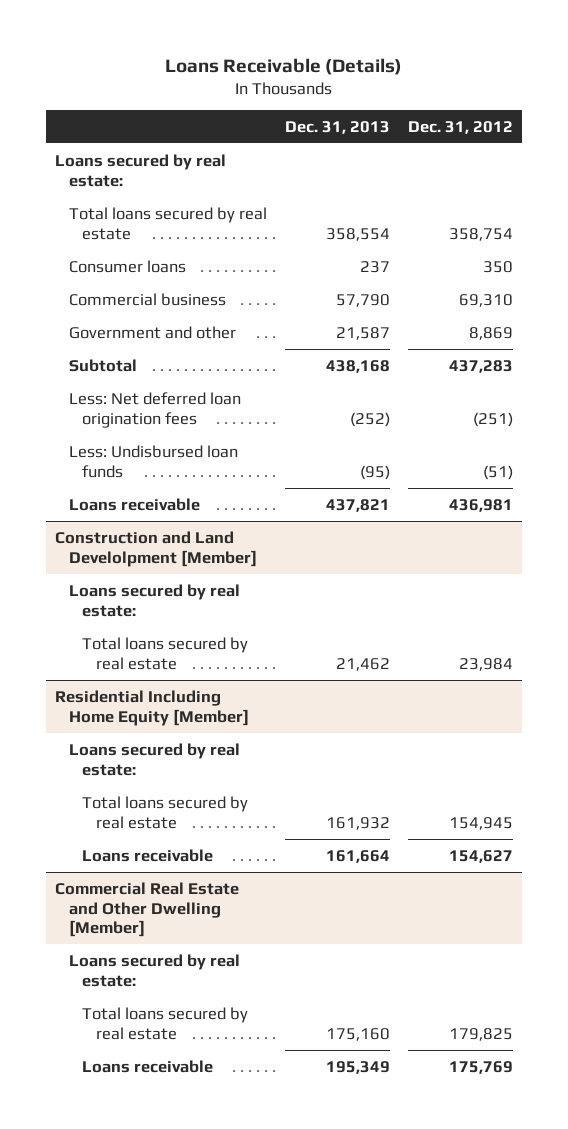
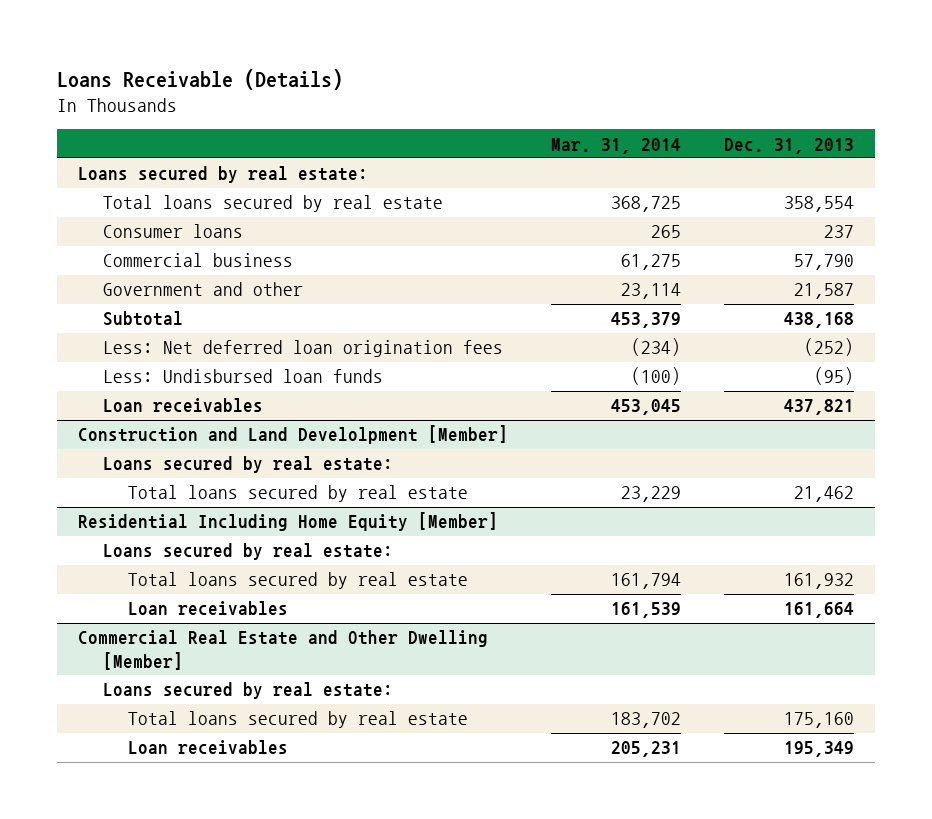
[407,120,513,134] Dec. 31, 2012 -> none
none -> [550,137,681,154] Mar. 31, 2014
[68,497,200,511] Loans receivable -> [103,398,264,414] Loan receivables
[82,848,214,862] Loans receivable -> [128,601,289,617] Loan receivables
[82,1059,214,1073] Loans receivable -> [128,740,289,756] Loan receivables

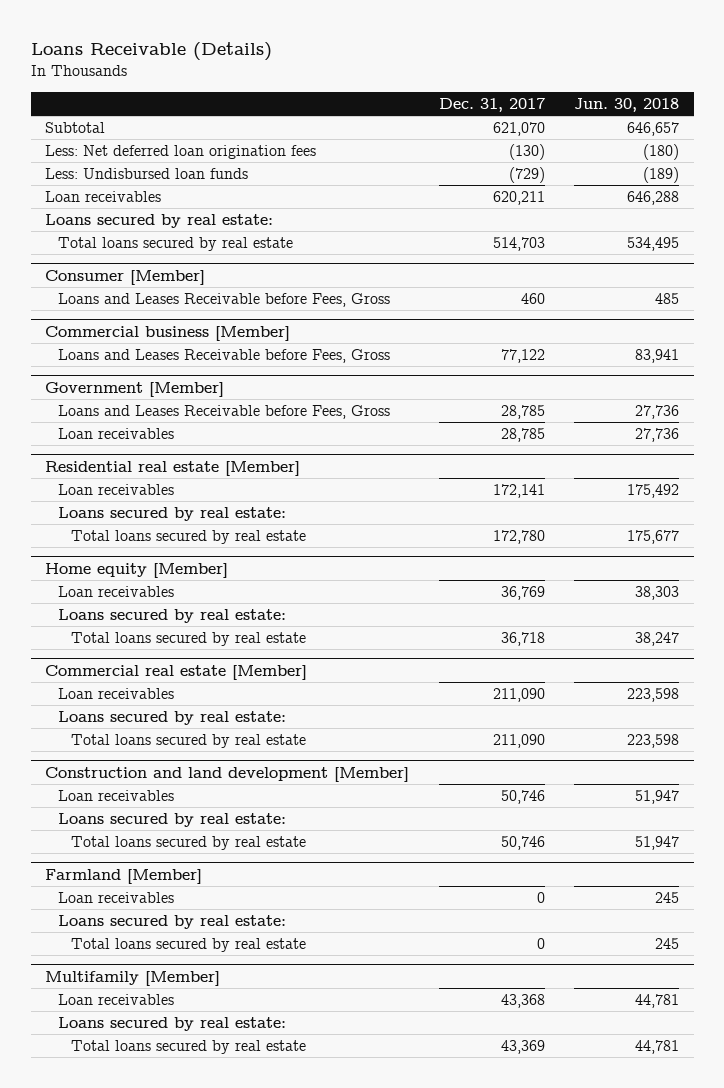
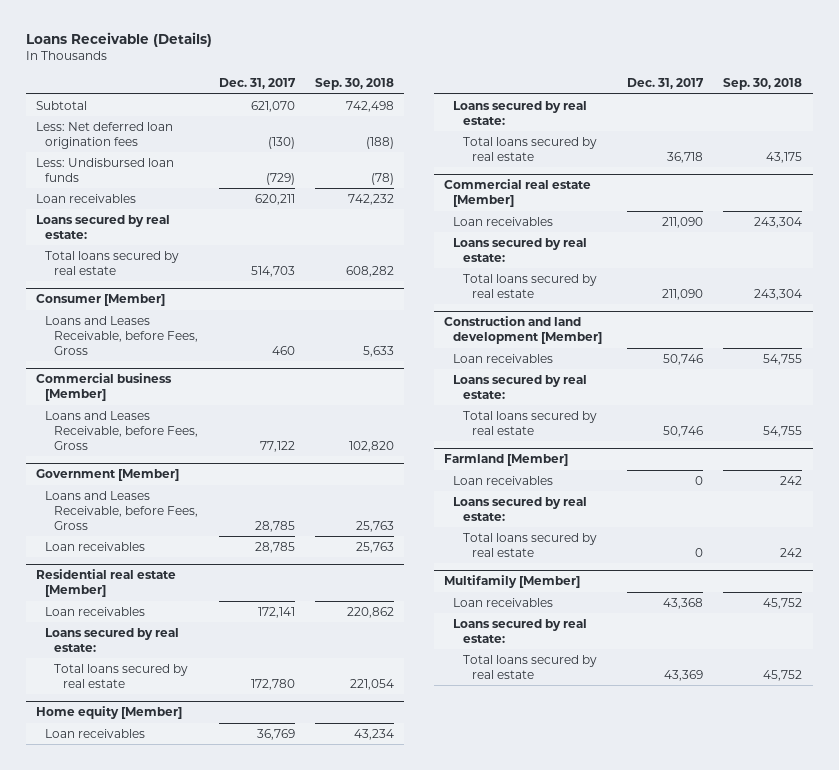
[573,97,679,112] Jun. 30, 2018 -> none
none -> [315,78,395,91] Sep. 30, 2018
[58,293,391,308] Loans and Leases Receivable before Fees, Gross -> [45,315,199,355] Loans and Leases Receivable, before Fees, Gross
[58,349,391,364] Loans and Leases Receivable before Fees, Gross -> [45,410,199,450] Loans and Leases Receivable, before Fees, Gross
[58,405,391,420] Loans and Leases Receivable before Fees, Gross -> [45,490,199,530] Loans and Leases Receivable, before Fees, Gross

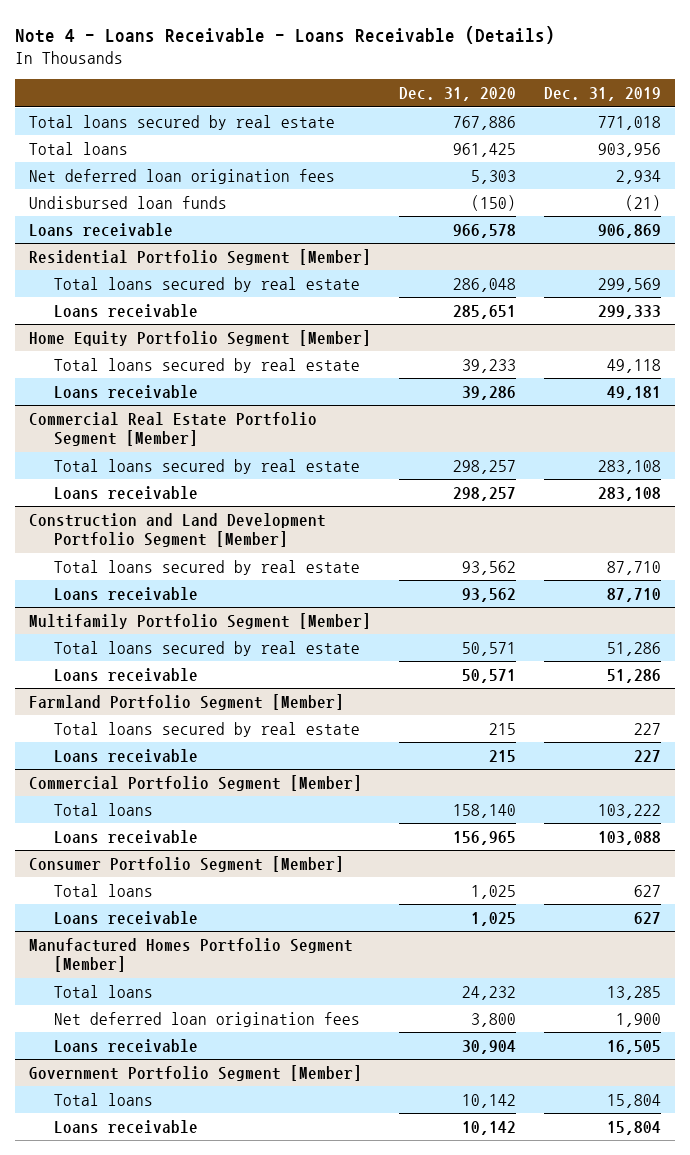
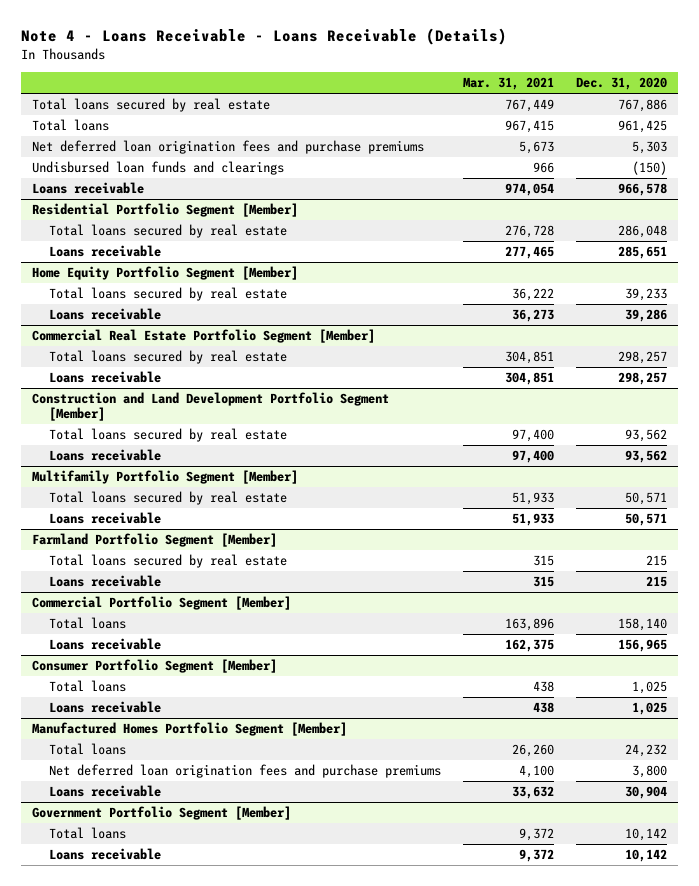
[543,87,661,102] Dec. 31, 2019 -> none
none -> [462,77,554,91] Mar. 31, 2021
[29,168,336,184] Net deferred loan origination fees -> [31,140,424,155] Net deferred loan origination fees and purchase premiums
[29,195,228,209] Undisbursed loan funds -> [31,161,284,176] Undisbursed loan funds and clearings
[54,1011,361,1027] Net deferred loan origination fees -> [48,764,441,779] Net deferred loan origination fees and purchase premiums

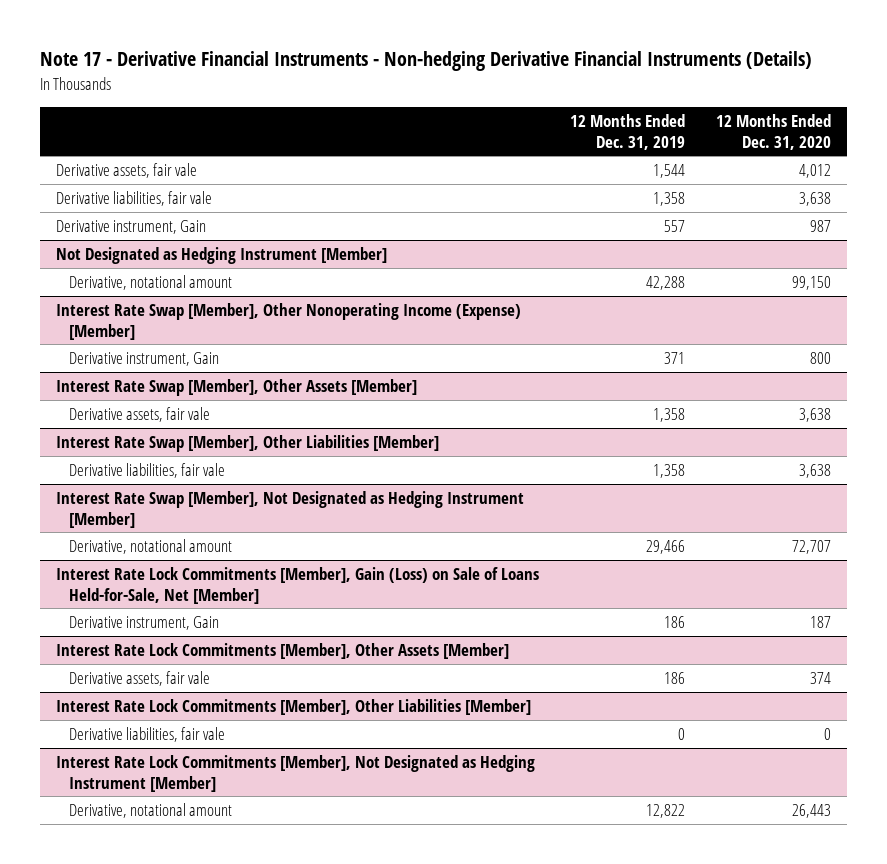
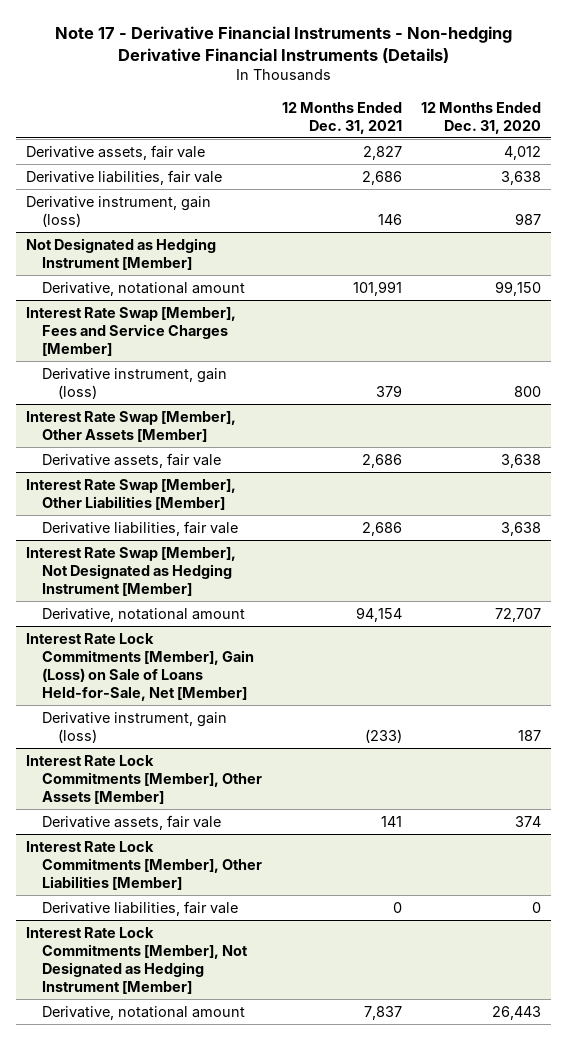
[569,113,685,150] 12 Months Ended Dec. 31, 2019 -> none
none -> [281,101,402,134] 12 Months Ended Dec. 31, 2021
[55,219,206,234] Derivative instrument, Gain -> [25,195,211,227] Derivative instrument, gain (loss)
[55,302,521,340] Interest Rate Swap [Member], Other Nonoperating Income (Expense) [Member] -> none
none -> [25,306,236,356] Interest Rate Swap [Member], Fees and Service Charges [Member]
[69,351,220,366] Derivative instrument, Gain -> [42,367,228,399] Derivative instrument, gain (loss)
[69,615,220,630] Derivative instrument, Gain -> [42,711,228,743] Derivative instrument, gain (loss)

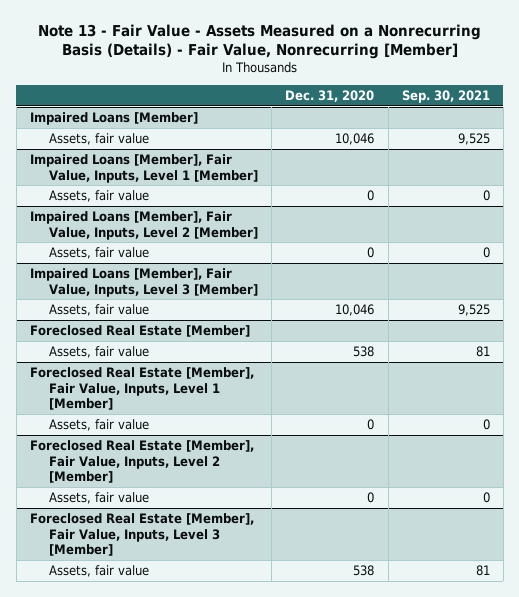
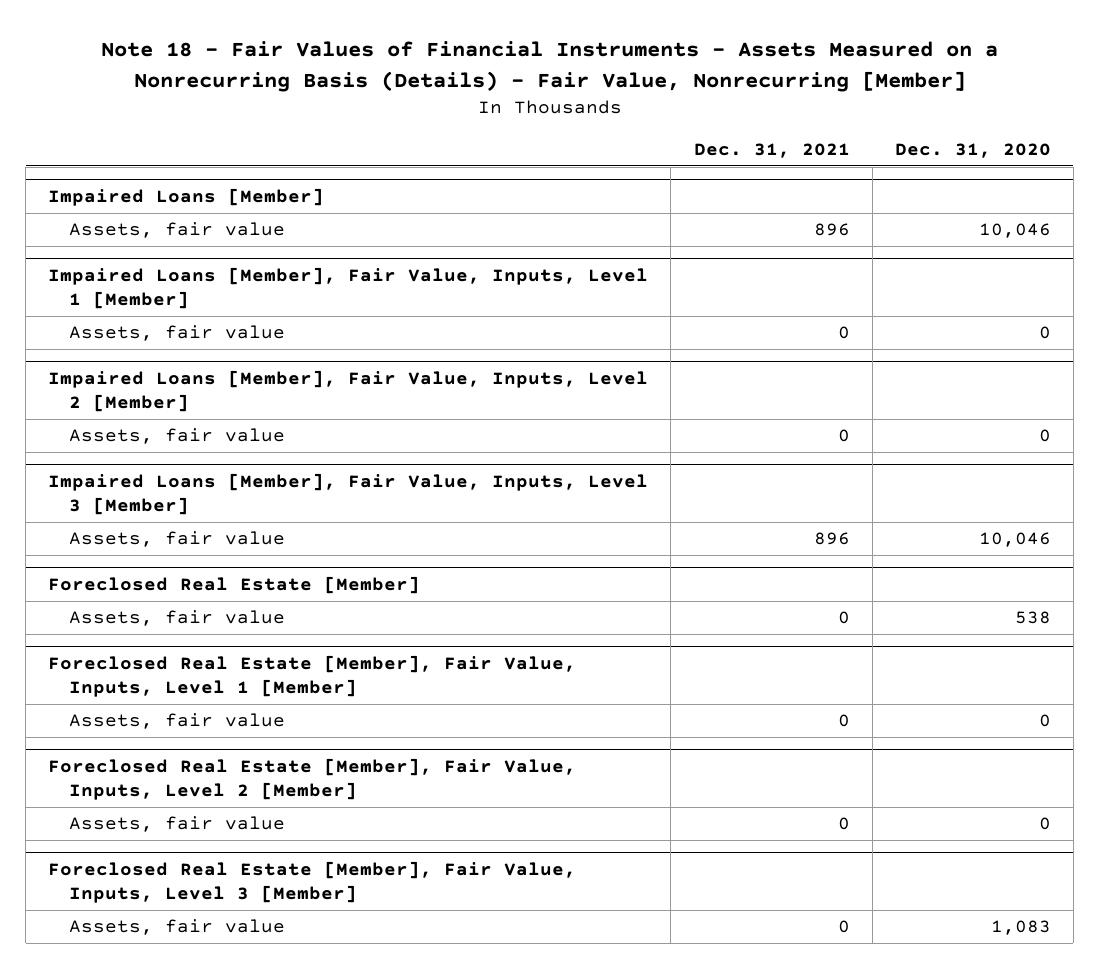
[37,23,481,60] Note 13 - Fair Value - Assets Measured on a Nonrecurring Basis (Details) - Fair Value, Nonrecurring [Member] -> [100,41,998,92] Note 18 - Fair Values of Financial Instruments - Assets Measured on a Nonrecurring Basis (Details) - Fair Value, Nonrecurring [Member]
[401,90,490,104] Sep. 30, 2021 -> none
none -> [693,143,850,159] Dec. 31, 2021
[353,564,375,576] 538 -> [990,920,1051,936] 1,083

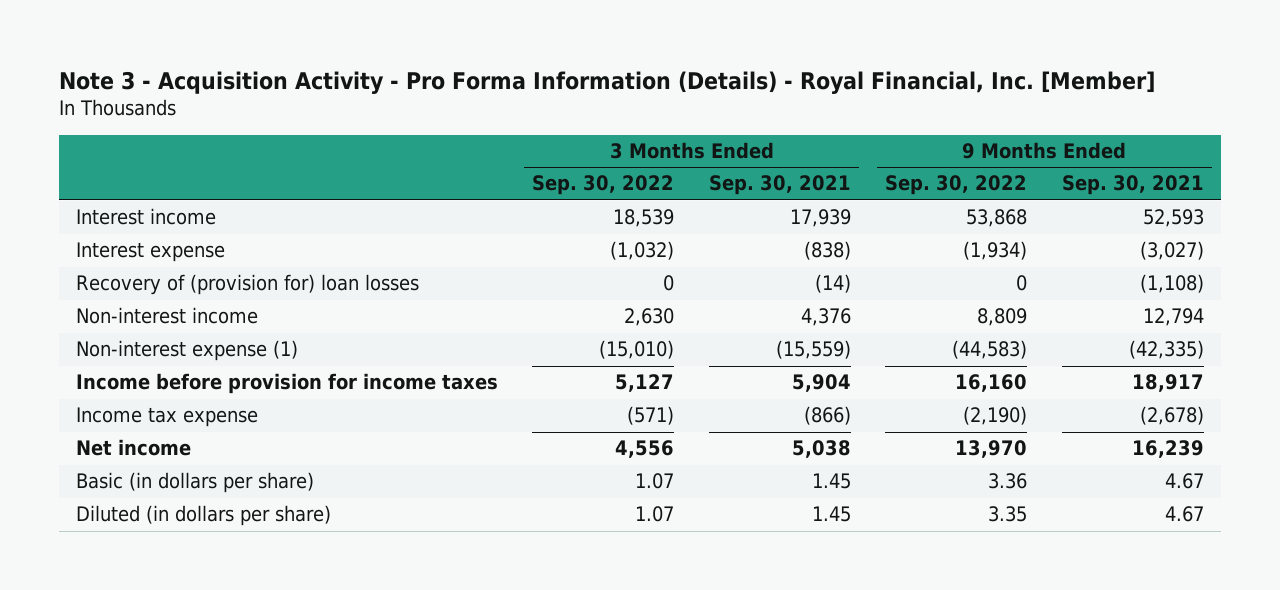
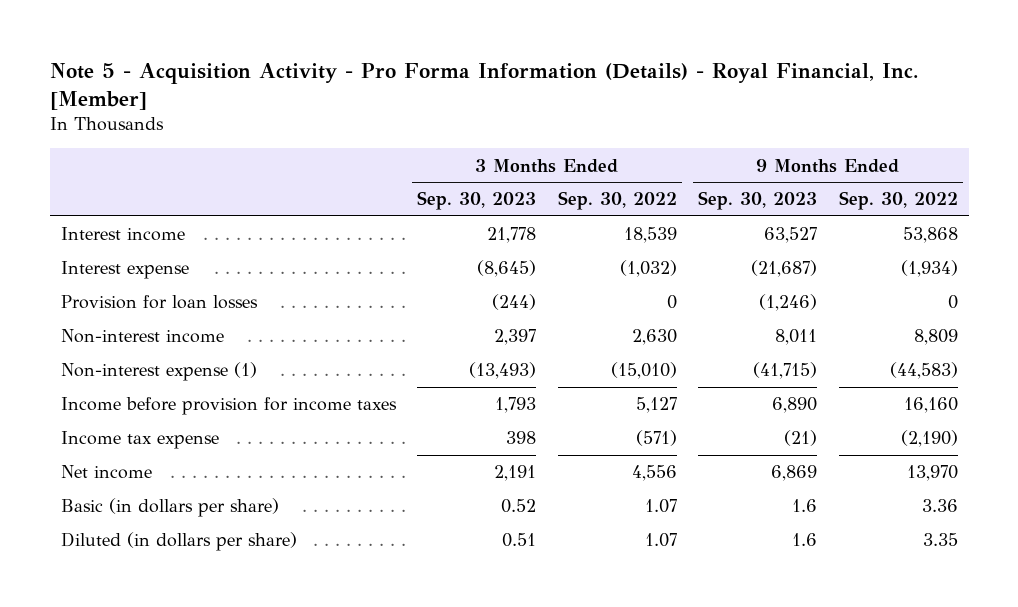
[58,70,1155,94] Note 3 - Acquisition Activity - Pro Forma Information (Details) - Royal Financial, Inc. [Member] -> [49,62,919,110] Note 5 - Acquisition Activity - Pro Forma Information (Details) - Royal Financial, Inc. [Member]
[708,175,851,196] Sep. 30, 2021 -> none
[1061,175,1204,196] Sep. 30, 2021 -> none
none -> [417,191,537,211] Sep. 30, 2023
none -> [698,191,818,211] Sep. 30, 2023
[75,274,419,296] Recovery of (provision for) loan losses -> [60,295,258,310] Provision for loan losses

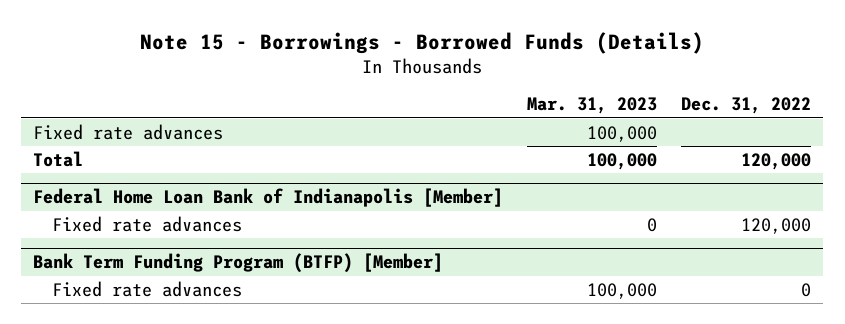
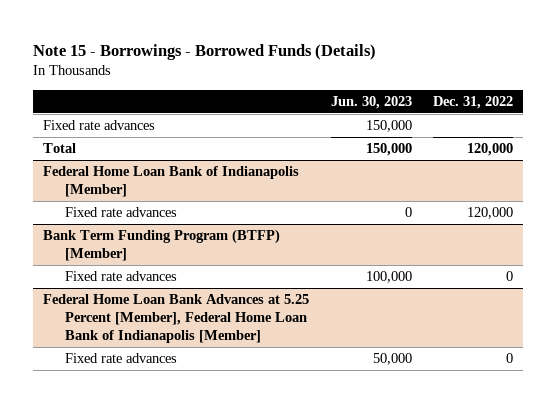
[527,97,658,115] Mar. 31, 2023 -> none
none -> [330,95,412,109] Jun. 30, 2023
none -> [43,294,310,344] Federal Home Loan Bank Advances at 5.25 Percent [Member], Federal Home Loan Bank of Indianapolis [Member]
none -> [64,353,177,364] Fixed rate advances

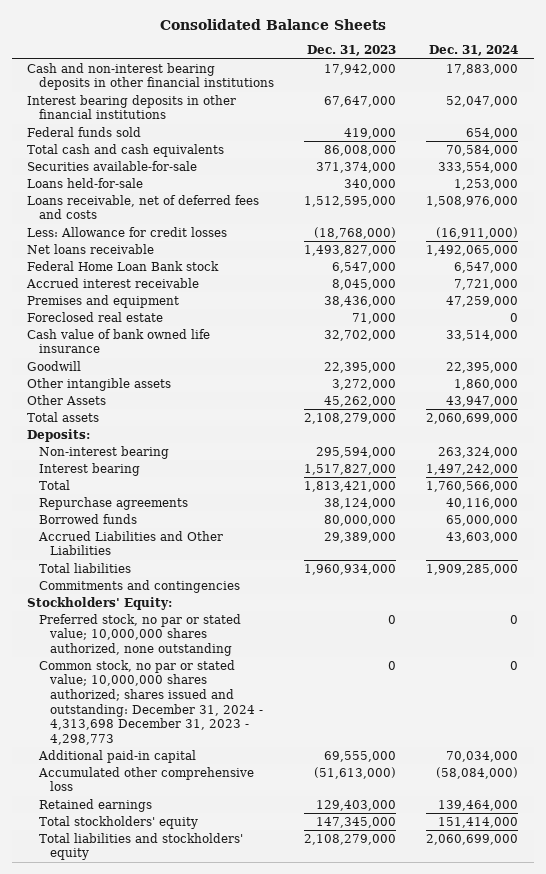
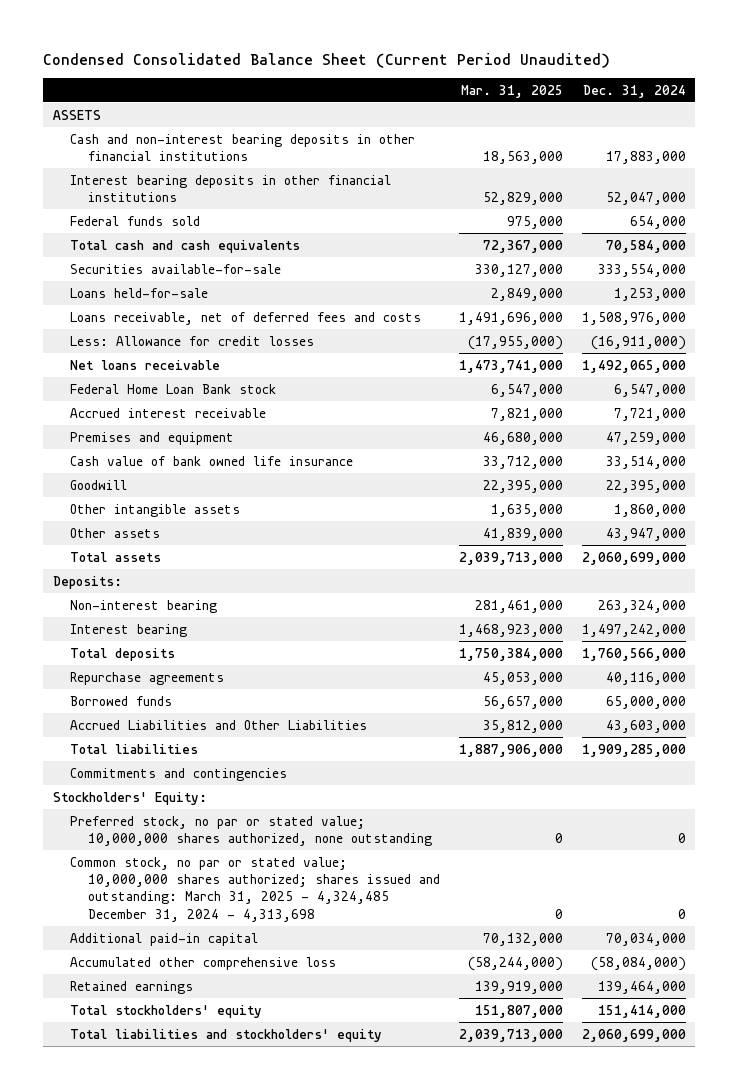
[159,18,386,30] Consolidated Balance Sheets -> [43,52,611,68] Condensed Consolidated Balance Sheet (Current Period Unaudited)
[307,45,397,57] Dec. 31, 2023 -> none
none -> [460,84,563,98] Mar. 31, 2025
none -> [52,109,101,120] ASSETS
[27,311,164,322] Foreclosed real estate -> none
[27,394,107,405] Other Assets -> [70,527,161,538] Other assets
[38,479,70,490] Total -> [70,647,176,661] Total deposits
[38,659,264,745] Common stock, no par or stated value; 10,000,000 shares authorized; shares issued and outstanding: December 31, 2024 - 4,313,698 December 31, 2023 - 4,298,773 -> [70,856,440,922] Common stock, no par or stated value; 10,000,000 shares authorized; shares issued and outstanding: March 31, 2025 - 4,324,485 December 31, 2024 - 4,313,698

